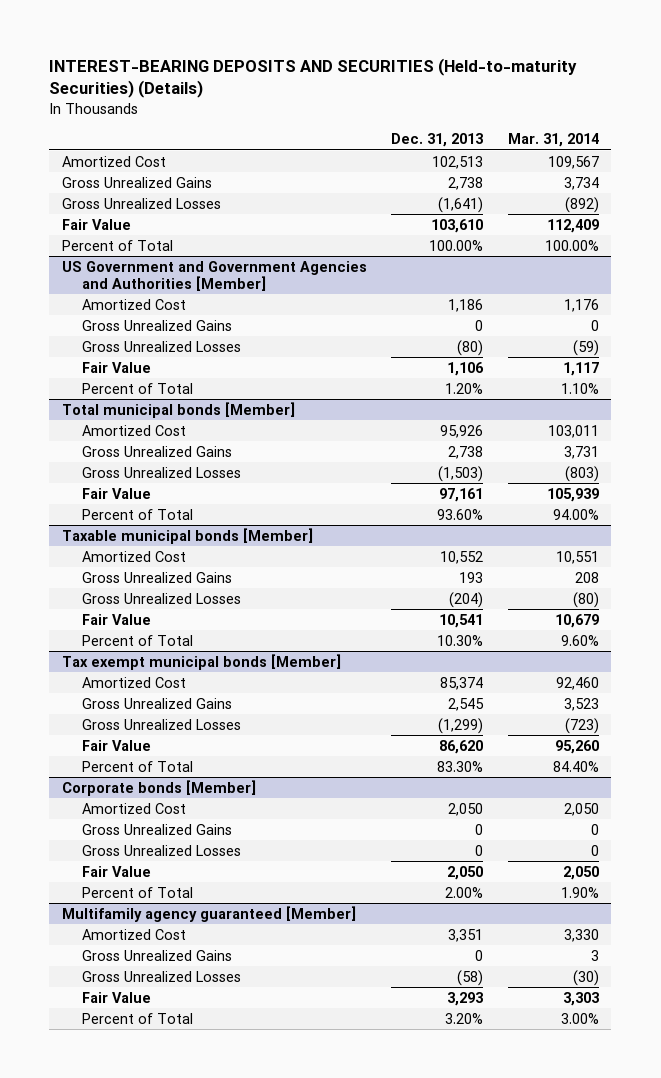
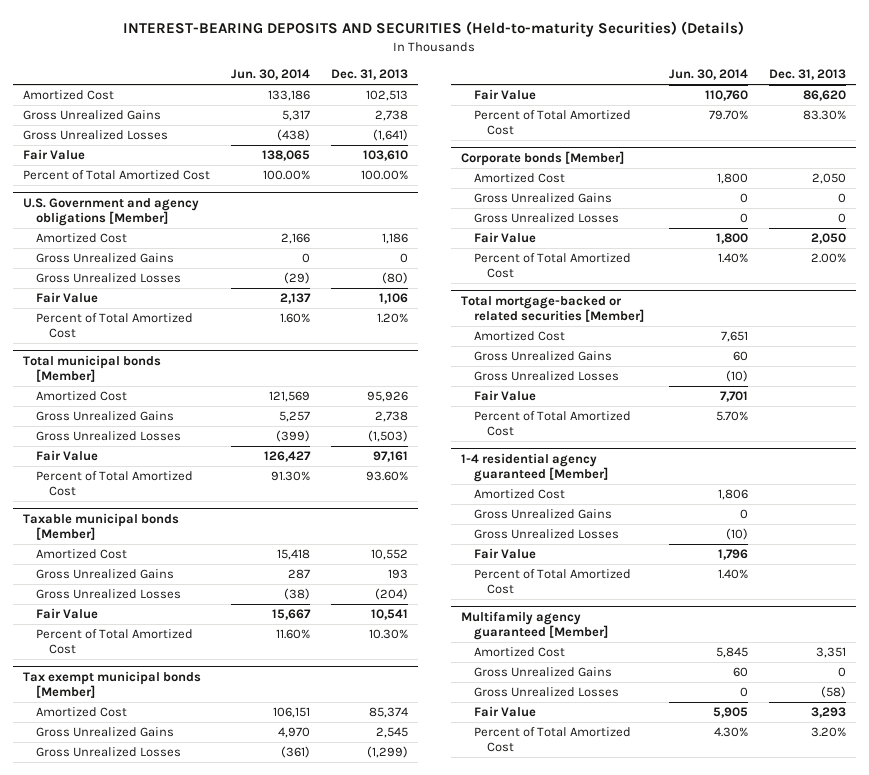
[508,133,600,148] Mar. 31, 2014 -> none
none -> [230,68,310,80] Jun. 30, 2014
[61,260,367,291] US Government and Government Agencies and Authorities [Member] -> none
[61,239,173,251] Percent of Total -> [23,170,211,181] Percent of Total Amortized Cost
none -> [23,197,200,226] U.S. Government and agency obligations [Member]
[82,382,194,394] Percent of Total -> [36,313,194,339] Percent of Total Amortized Cost
[82,508,194,520] Percent of Total -> [36,471,194,497] Percent of Total Amortized Cost
[82,634,194,646] Percent of Total -> [36,629,194,655] Percent of Total Amortized Cost
[82,760,194,772] Percent of Total -> [474,110,632,136] Percent of Total Amortized Cost
[82,886,194,898] Percent of Total -> [474,253,632,279] Percent of Total Amortized Cost
none -> [461,295,645,322] Total mortgage-backed or related securities [Member]
none -> [474,331,566,342] Amortized Cost
none -> [474,351,613,362] Gross Unrealized Gains
none -> [474,371,620,382] Gross Unrealized Losses
none -> [474,390,537,402] Fair Value
none -> [474,411,632,437] Percent of Total Amortized Cost
none -> [461,452,609,482] 1-4 residential agency guaranteed [Member]
none -> [474,489,566,500] Amortized Cost
none -> [474,509,613,520] Gross Unrealized Gains
none -> [474,529,620,540] Gross Unrealized Losses
none -> [474,548,537,560] Fair Value
none -> [474,569,632,595] Percent of Total Amortized Cost
[82,1012,194,1024] Percent of Total -> [474,727,632,753] Percent of Total Amortized Cost

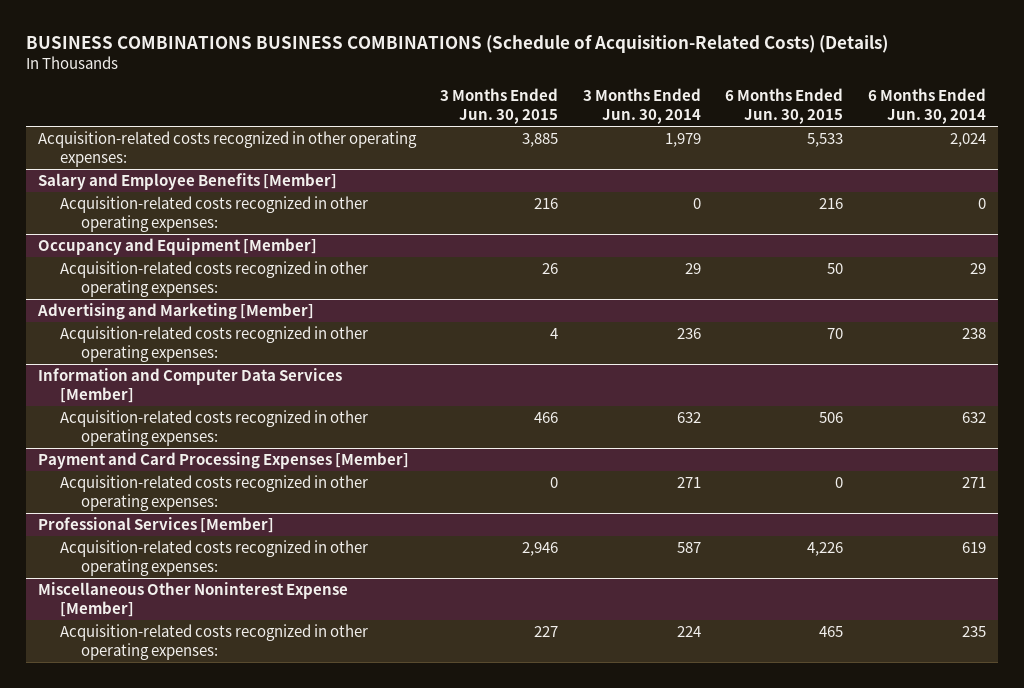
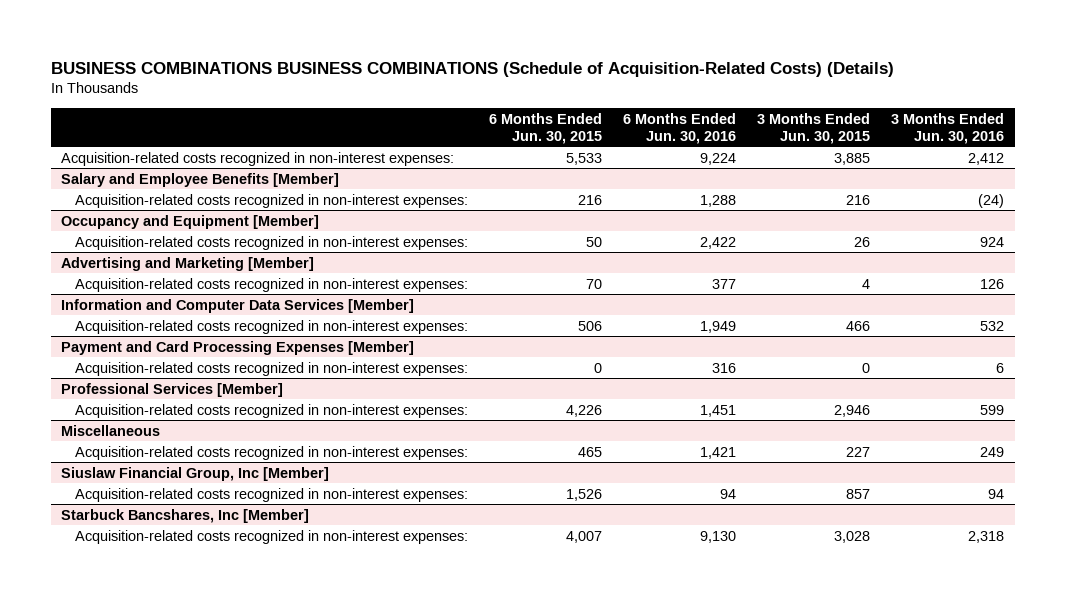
[582,88,701,125] 3 Months Ended Jun. 30, 2014 -> none
[867,88,986,125] 6 Months Ended Jun. 30, 2014 -> none
none -> [623,112,737,144] 6 Months Ended Jun. 30, 2016
none -> [891,112,1005,144] 3 Months Ended Jun. 30, 2016
[38,131,418,167] Acquisition-related costs recognized in other operating expenses: -> [61,151,455,166] Acquisition-related costs recognized in non-interest expenses:
[59,196,368,232] Acquisition-related costs recognized in other operating expenses: -> [74,193,468,208] Acquisition-related costs recognized in non-interest expenses:
[59,261,368,297] Acquisition-related costs recognized in other operating expenses: -> [74,235,468,250] Acquisition-related costs recognized in non-interest expenses:
[59,326,368,362] Acquisition-related costs recognized in other operating expenses: -> [74,277,468,292] Acquisition-related costs recognized in non-interest expenses:
[59,410,368,446] Acquisition-related costs recognized in other operating expenses: -> [74,319,468,334] Acquisition-related costs recognized in non-interest expenses:
[59,475,368,511] Acquisition-related costs recognized in other operating expenses: -> [74,361,468,376] Acquisition-related costs recognized in non-interest expenses:
[59,540,368,576] Acquisition-related costs recognized in other operating expenses: -> [74,403,468,418] Acquisition-related costs recognized in non-interest expenses:
[38,582,349,617] Miscellaneous Other Noninterest Expense [Member] -> [61,424,161,436] Miscellaneous
[59,624,368,660] Acquisition-related costs recognized in other operating expenses: -> [74,445,468,460] Acquisition-related costs recognized in non-interest expenses:
none -> [61,466,330,481] Siuslaw Financial Group, Inc [Member]
none -> [74,487,468,502] Acquisition-related costs recognized in non-interest expenses:
none -> [61,508,310,523] Starbuck Bancshares, Inc [Member]
none -> [74,529,468,544] Acquisition-related costs recognized in non-interest expenses:

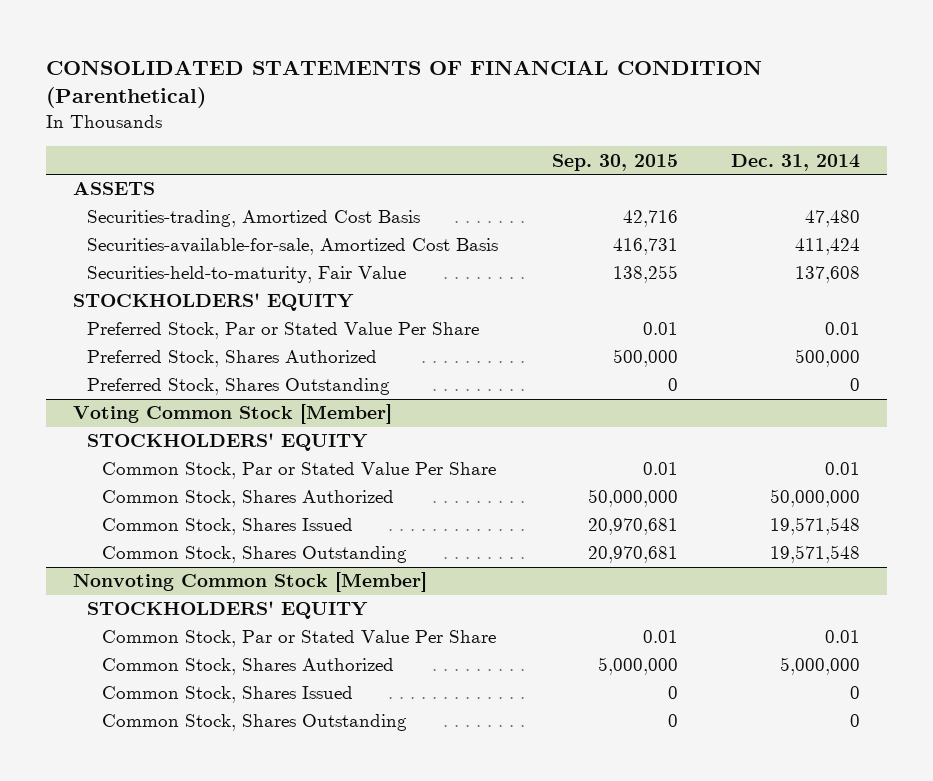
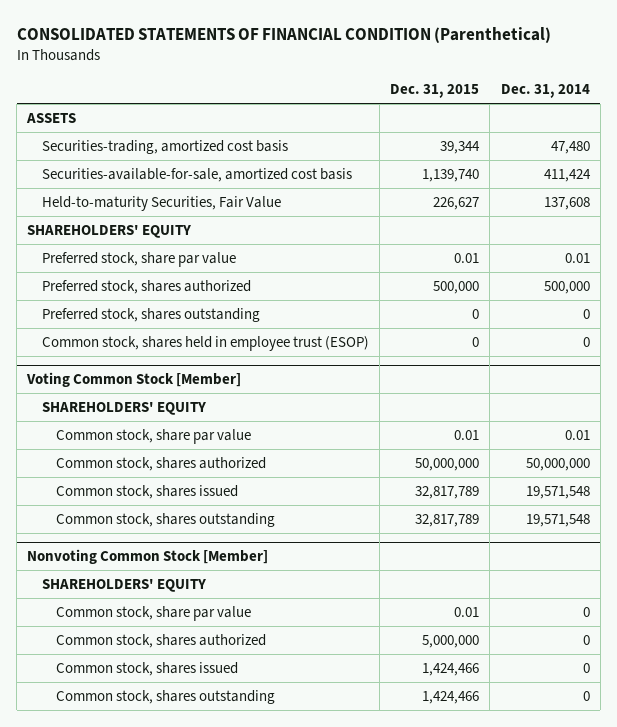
[551,153,678,171] Sep. 30, 2015 -> none
none -> [390,84,480,99] Dec. 31, 2015
[87,210,421,228] Securities-trading, Amortized Cost Basis -> [41,140,288,155] Securities-trading, amortized cost basis
[87,238,499,256] Securities-available-for-sale, Amortized Cost Basis -> [41,168,352,183] Securities-available-for-sale, amortized cost basis
[87,266,407,284] Securities-held-to-maturity, Fair Value -> [41,196,281,212] Held-to-maturity Securities, Fair Value
[73,293,355,312] STOCKHOLDERS' EQUITY -> [27,225,192,239] SHAREHOLDERS' EQUITY
[87,322,480,340] Preferred Stock, Par or Stated Value Per Share -> [41,252,236,268] Preferred stock, share par value
[87,350,378,368] Preferred Stock, Shares Authorized -> [41,280,251,295] Preferred stock, shares authorized
[87,378,391,396] Preferred Stock, Shares Outstanding -> [41,308,260,323] Preferred stock, shares outstanding
none -> [41,336,369,352] Common stock, shares held in employee trust (ESOP)
[87,433,369,452] STOCKHOLDERS' EQUITY -> [41,402,206,416] SHAREHOLDERS' EQUITY
[101,462,496,480] Common Stock, Par or Stated Value Per Share -> [55,429,251,445] Common stock, share par value
[101,490,394,508] Common Stock, Shares Authorized -> [55,457,266,472] Common stock, shares authorized
[101,518,353,536] Common Stock, Shares Issued -> [55,485,238,500] Common stock, shares issued
[101,546,407,564] Common Stock, Shares Outstanding -> [55,513,275,528] Common stock, shares outstanding
[87,601,369,620] STOCKHOLDERS' EQUITY -> [41,579,206,593] SHAREHOLDERS' EQUITY
[101,630,496,648] Common Stock, Par or Stated Value Per Share -> [55,606,251,622] Common stock, share par value
[825,630,861,644] 0.01 -> [582,607,590,618] 0
[101,658,394,676] Common Stock, Shares Authorized -> [55,634,266,649] Common stock, shares authorized
[780,657,861,676] 5,000,000 -> [582,635,590,646] 0
[101,686,353,704] Common Stock, Shares Issued -> [55,662,238,677] Common stock, shares issued
[101,714,407,732] Common Stock, Shares Outstanding -> [55,690,275,705] Common stock, shares outstanding

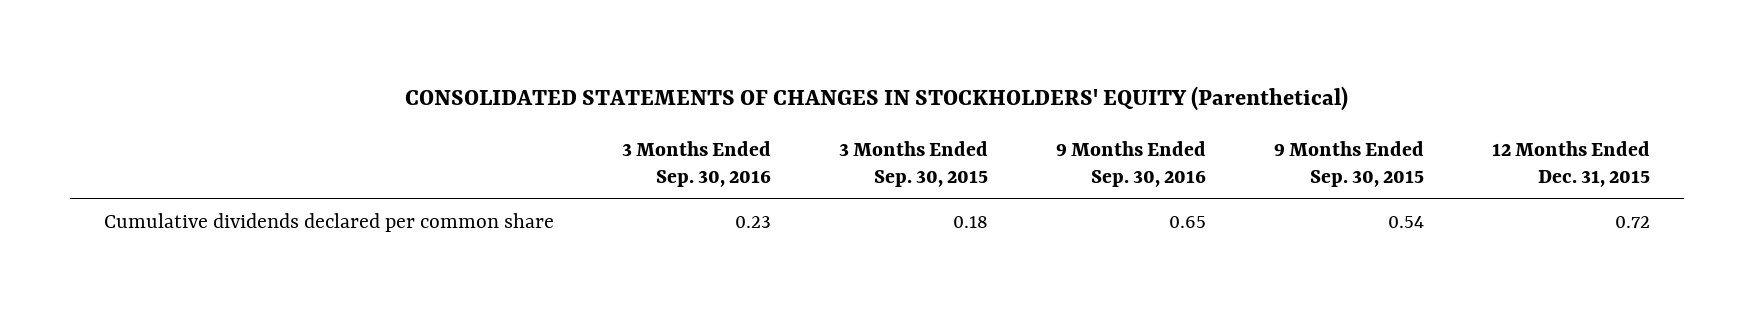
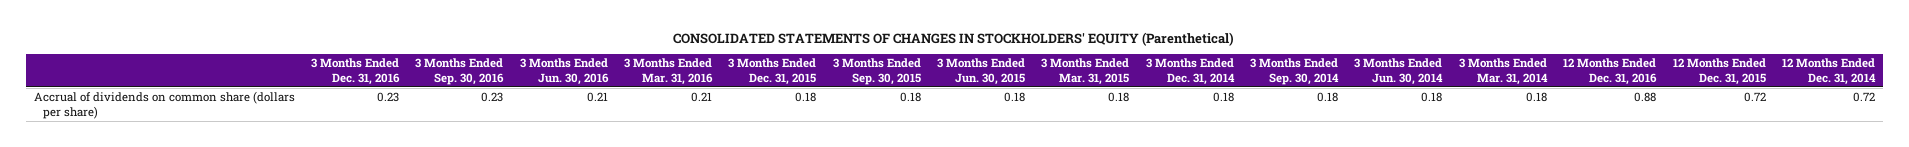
[1055,141,1206,188] 9 Months Ended Sep. 30, 2016 -> none
[1273,141,1424,188] 9 Months Ended Sep. 30, 2015 -> none
none -> [311,58,401,85] 3 Months Ended Dec. 31, 2016
none -> [519,58,609,85] 3 Months Ended Jun. 30, 2016
none -> [624,58,714,85] 3 Months Ended Mar. 31, 2016
none -> [728,58,817,85] 3 Months Ended Dec. 31, 2015
none -> [937,58,1026,85] 3 Months Ended Jun. 30, 2015
none -> [1041,58,1130,85] 3 Months Ended Mar. 31, 2015
none -> [1145,58,1235,85] 3 Months Ended Dec. 31, 2014
none -> [1250,58,1340,85] 3 Months Ended Sep. 30, 2014
none -> [1354,58,1444,85] 3 Months Ended Jun. 30, 2014
none -> [1458,58,1548,85] 3 Months Ended Mar. 31, 2014
none -> [1563,58,1658,85] 12 Months Ended Dec. 31, 2016
none -> [1781,58,1876,85] 12 Months Ended Dec. 31, 2014
[103,213,554,233] Cumulative dividends declared per common share -> [33,91,295,119] Accrual of dividends on common share (dollars per share)

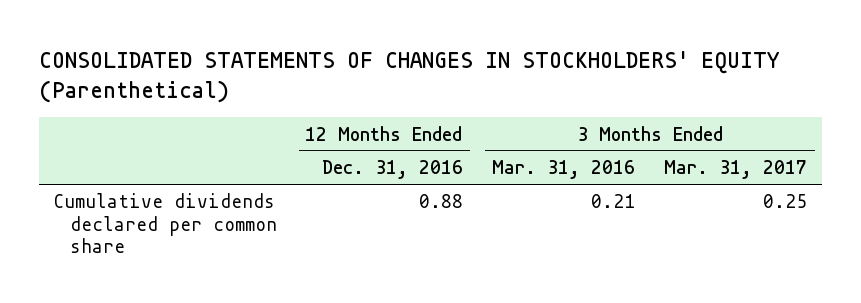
[311,58,401,85] 3 Months Ended Dec. 31, 2016 -> none
[415,58,505,85] 3 Months Ended Sep. 30, 2016 -> none
[519,58,609,85] 3 Months Ended Jun. 30, 2016 -> none
[728,58,817,85] 3 Months Ended Dec. 31, 2015 -> none
[832,58,921,85] 3 Months Ended Sep. 30, 2015 -> none
[937,58,1026,85] 3 Months Ended Jun. 30, 2015 -> none
[1041,58,1130,85] 3 Months Ended Mar. 31, 2015 -> none
[1145,58,1235,85] 3 Months Ended Dec. 31, 2014 -> none
[1250,58,1340,85] 3 Months Ended Sep. 30, 2014 -> none
[1354,58,1444,85] 3 Months Ended Jun. 30, 2014 -> none
[1458,58,1548,85] 3 Months Ended Mar. 31, 2014 -> none
[1672,58,1766,85] 12 Months Ended Dec. 31, 2015 -> none
[1781,58,1876,85] 12 Months Ended Dec. 31, 2014 -> none
none -> [664,159,808,179] Mar. 31, 2017
[33,91,295,119] Accrual of dividends on common share (dollars per share) -> [53,193,277,254] Cumulative dividends declared per common share

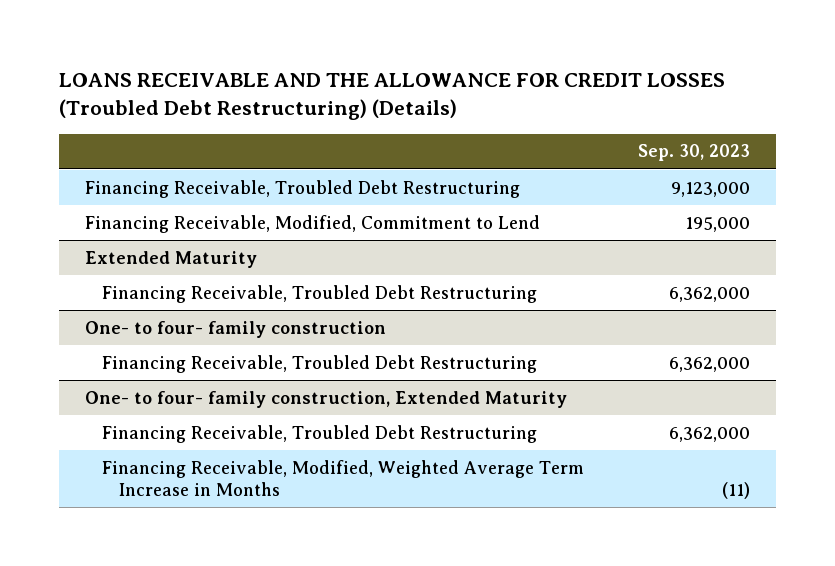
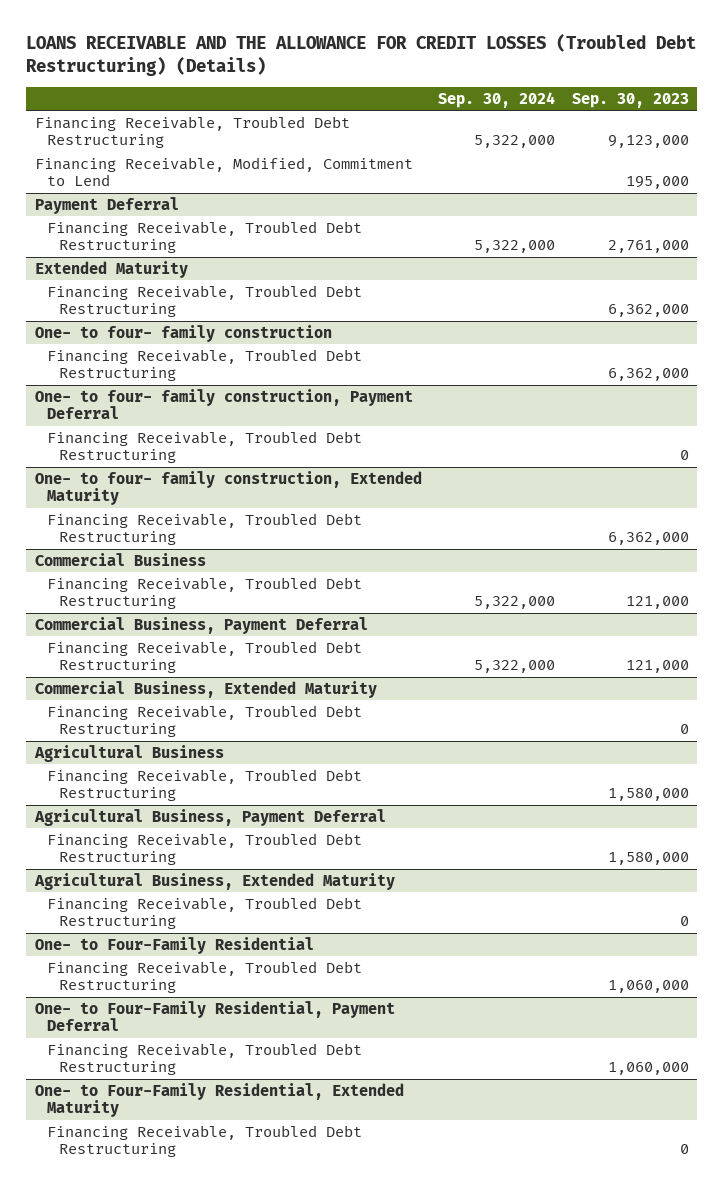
none -> [438,91,556,108] Sep. 30, 2024
none -> [34,196,179,214] Payment Deferral
none -> [46,220,362,254] Financing Receivable, Troubled Debt Restructuring
none -> [34,388,413,420] One- to four- family construction, Payment Deferral
none -> [46,430,362,464] Financing Receivable, Troubled Debt Restructuring
[102,459,585,497] Financing Receivable, Modified, Weighted Average Term Increase in Months -> none
none -> [34,552,206,566] Commercial Business
none -> [46,576,362,610] Financing Receivable, Troubled Debt Restructuring
none -> [34,616,368,634] Commercial Business, Payment Deferral
none -> [46,640,362,674] Financing Receivable, Troubled Debt Restructuring
none -> [34,680,377,698] Commercial Business, Extended Maturity
none -> [46,704,362,738] Financing Receivable, Troubled Debt Restructuring
none -> [33,744,224,762] Agricultural Business
none -> [46,768,362,802] Financing Receivable, Troubled Debt Restructuring
none -> [33,808,386,826] Agricultural Business, Payment Deferral
none -> [46,832,362,866] Financing Receivable, Troubled Debt Restructuring
none -> [33,872,395,890] Agricultural Business, Extended Maturity
none -> [46,896,362,930] Financing Receivable, Troubled Debt Restructuring
none -> [34,936,314,954] One- to Four-Family Residential
none -> [46,960,362,994] Financing Receivable, Troubled Debt Restructuring
none -> [34,1000,395,1032] One- to Four-Family Residential, Payment Deferral
none -> [46,1042,362,1076] Financing Receivable, Troubled Debt Restructuring
none -> [34,1082,404,1118] One- to Four-Family Residential, Extended Maturity
none -> [46,1124,362,1158] Financing Receivable, Troubled Debt Restructuring

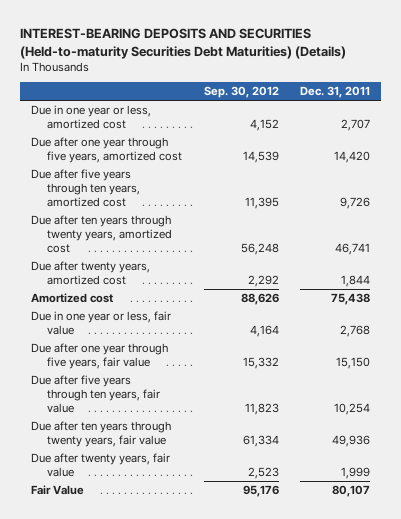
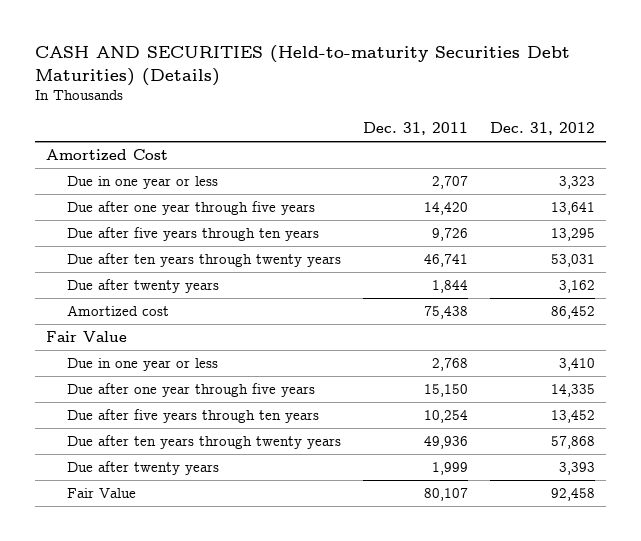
[20,28,347,59] INTEREST-BEARING DEPOSITS AND SECURITIES (Held-to-maturity Securities Debt Maturities) (Details) -> [35,44,571,86] CASH AND SECURITIES (Held-to-maturity Securities Debt Maturities) (Details)
[203,86,279,99] Sep. 30, 2012 -> none
none -> [490,122,596,136] Dec. 31, 2012
none -> [46,149,169,162] Amortized Cost
[31,104,152,130] Due in one year or less, amortized cost -> [66,176,218,190] Due in one year or less
[31,136,183,164] Due after one year through five years, amortized cost -> [66,201,315,216] Due after one year through five years
[31,168,141,208] Due after five years through ten years, amortized cost -> [66,227,319,242] Due after five years through ten years
[31,214,173,254] Due after ten years through twenty years, amortized cost -> [66,253,341,268] Due after ten years through twenty years
[31,260,151,286] Due after twenty years, amortized cost -> [66,279,219,294] Due after twenty years
none -> [46,331,128,343] Fair Value
[31,310,172,336] Due in one year or less, fair value -> [66,358,218,372] Due in one year or less
[31,342,169,370] Due after one year through five years, fair value -> [66,383,315,398] Due after one year through five years
[31,374,161,414] Due after five years through ten years, fair value -> [66,409,319,424] Due after five years through ten years
[31,420,172,448] Due after ten years through twenty years, fair value -> [66,435,341,450] Due after ten years through twenty years
[31,452,171,478] Due after twenty years, fair value -> [66,461,219,476] Due after twenty years

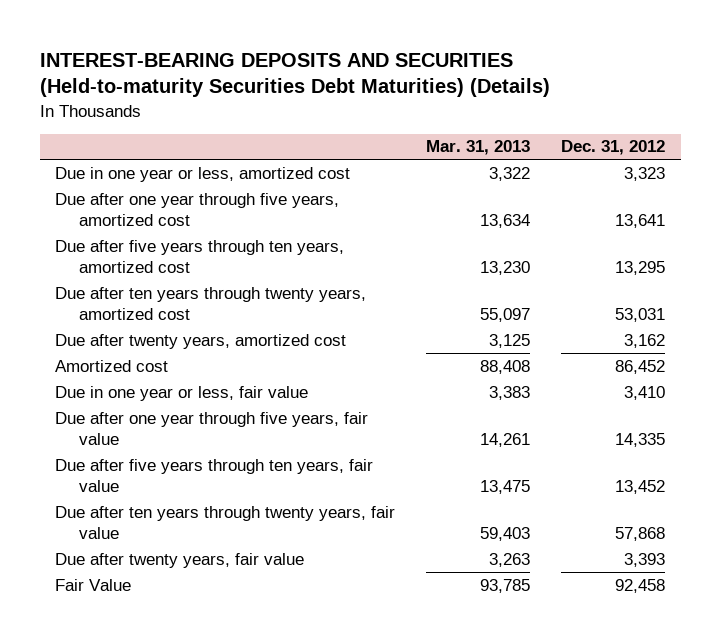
[35,44,571,86] CASH AND SECURITIES (Held-to-maturity Securities Debt Maturities) (Details) -> [39,52,550,98] INTEREST-BEARING DEPOSITS AND SECURITIES (Held-to-maturity Securities Debt Maturities) (Details)
[362,122,468,136] Dec. 31, 2011 -> none
none -> [426,140,531,156] Mar. 31, 2013
[46,149,169,162] Amortized Cost -> none
[66,176,218,190] Due in one year or less -> [55,166,351,182] Due in one year or less, amortized cost
[66,201,315,216] Due after one year through five years -> [55,192,340,226] Due after one year through five years, amortized cost
[66,227,319,242] Due after five years through ten years -> [55,239,345,273] Due after five years through ten years, amortized cost
[66,253,341,268] Due after ten years through twenty years -> [55,286,367,320] Due after ten years through twenty years, amortized cost
[66,279,219,294] Due after twenty years -> [55,333,347,349] Due after twenty years, amortized cost
[46,331,128,343] Fair Value -> none
[66,358,218,372] Due in one year or less -> [55,385,309,401] Due in one year or less, fair value
[66,383,315,398] Due after one year through five years -> [55,411,369,445] Due after one year through five years, fair value
[66,409,319,424] Due after five years through ten years -> [55,458,374,492] Due after five years through ten years, fair value
[66,435,341,450] Due after ten years through twenty years -> [55,505,396,539] Due after ten years through twenty years, fair value
[66,461,219,476] Due after twenty years -> [55,552,305,568] Due after twenty years, fair value

